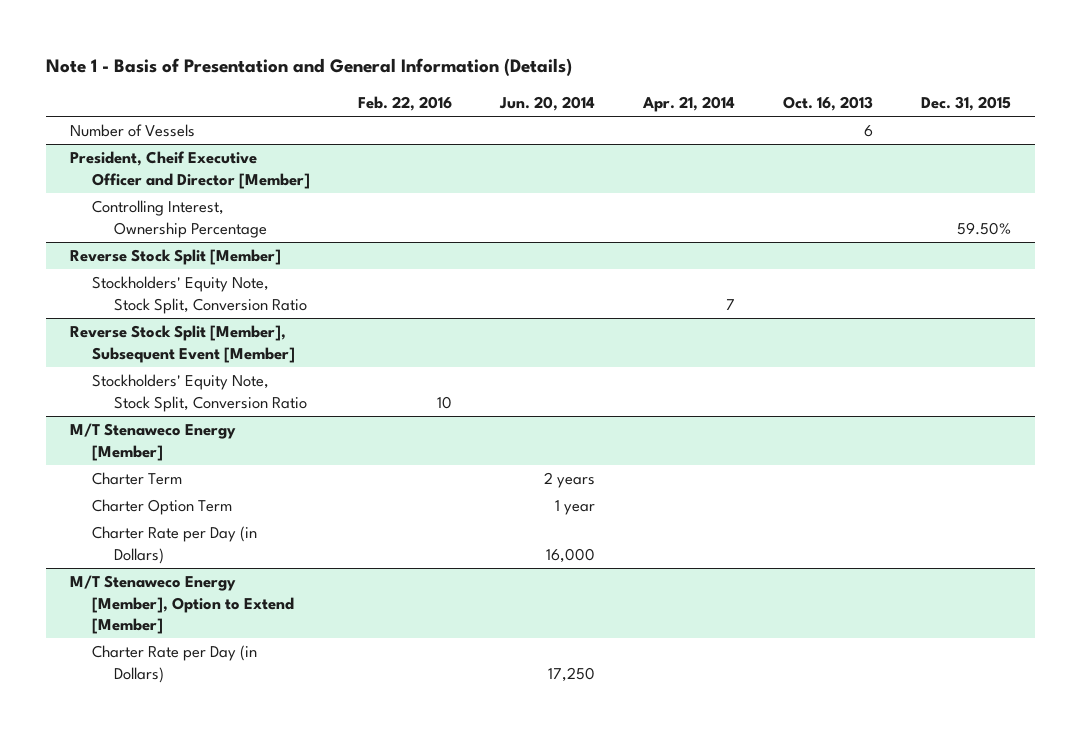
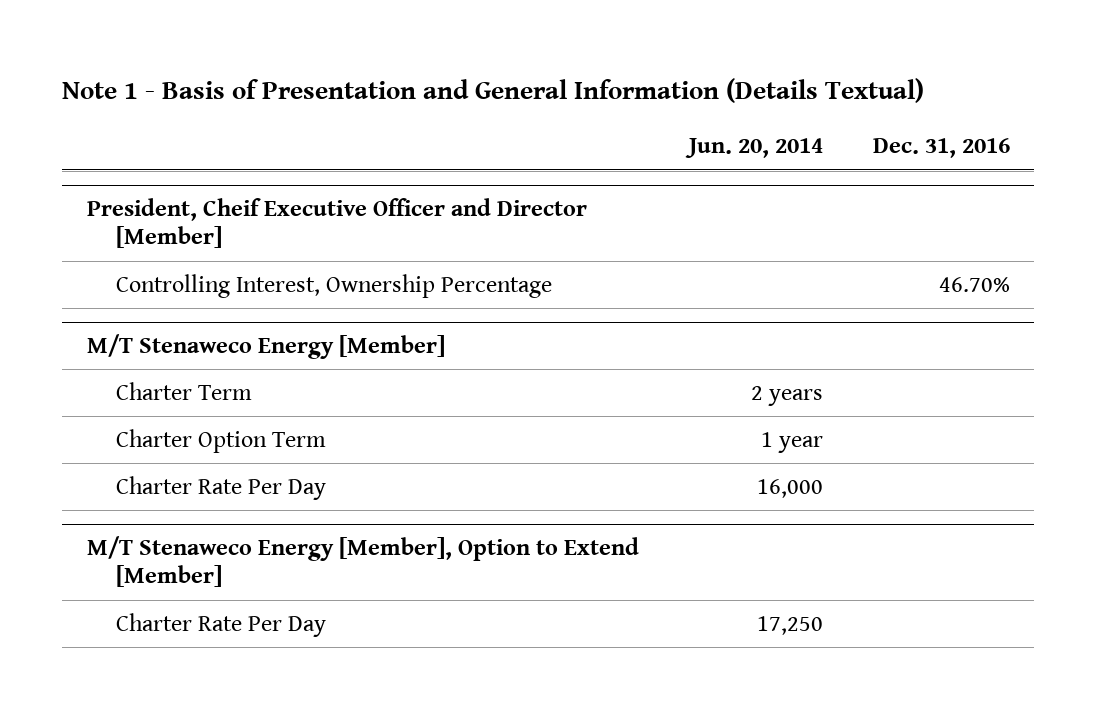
[46,58,573,77] Note 1 - Basis of Presentation and General Information (Details) -> [62,78,925,104] Note 1 - Basis of Presentation and General Information (Details Textual)
[357,95,452,111] Feb. 22, 2016 -> none
[641,95,735,112] Apr. 21, 2014 -> none
[782,95,873,111] Oct. 16, 2013 -> none
[920,95,1011,111] Dec. 31, 2015 -> none
none -> [872,138,1010,159] Dec. 31, 2016
[70,124,196,138] Number of Vessels -> none
[70,249,282,266] Reverse Stock Split [Member] -> none
[92,276,307,314] Stockholders' Equity Note, Stock Split, Conversion Ratio -> none
[70,325,296,363] Reverse Stock Split [Member], Subsequent Event [Member] -> none
[92,374,307,412] Stockholders' Equity Note, Stock Split, Conversion Ratio -> none
[92,526,258,564] Charter Rate per Day (in Dollars) -> [115,475,326,500] Charter Rate Per Day
[92,645,258,683] Charter Rate per Day (in Dollars) -> [115,612,326,637] Charter Rate Per Day

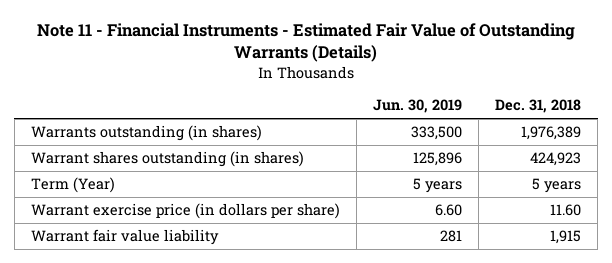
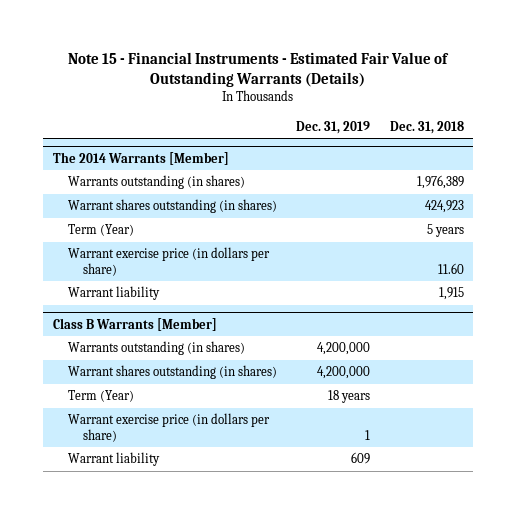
[36,23,575,63] Note 11 - Financial Instruments - Estimated Fair Value of Outstanding Warrants (Details) -> [68,51,450,87] Note 15 - Financial Instruments - Estimated Fair Value of Outstanding Warrants (Details)
[372,99,462,114] Jun. 30, 2019 -> none
none -> [296,120,371,134] Dec. 31, 2019
none -> [53,151,230,165] The 2014 Warrants [Member]
[30,229,219,246] Warrant fair value liability -> [67,286,160,301] Warrant liability
none -> [53,317,218,331] Class B Warrants [Member]
none -> [67,341,245,356] Warrants outstanding (in shares)
none -> [67,365,277,380] Warrant shares outstanding (in shares)
none -> [67,390,134,403] Term (Year)
none -> [67,413,270,442] Warrant exercise price (in dollars per share)
none -> [67,452,160,467] Warrant liability

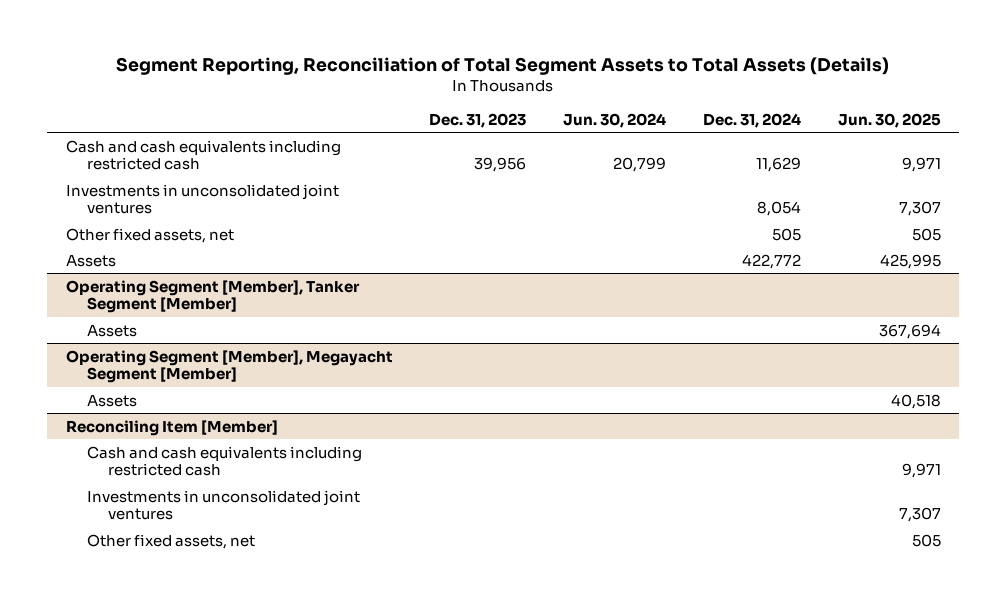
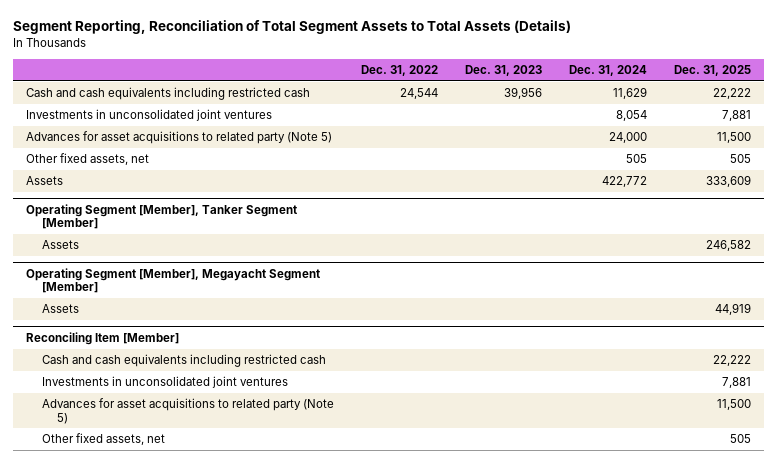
[563,112,667,128] Jun. 30, 2024 -> none
[837,112,941,128] Jun. 30, 2025 -> none
none -> [360,64,438,76] Dec. 31, 2022
none -> [673,64,751,76] Dec. 31, 2025
none -> [26,131,333,145] Advances for asset acquisitions to related party (Note 5)
none -> [41,398,334,424] Advances for asset acquisitions to related party (Note 5)

